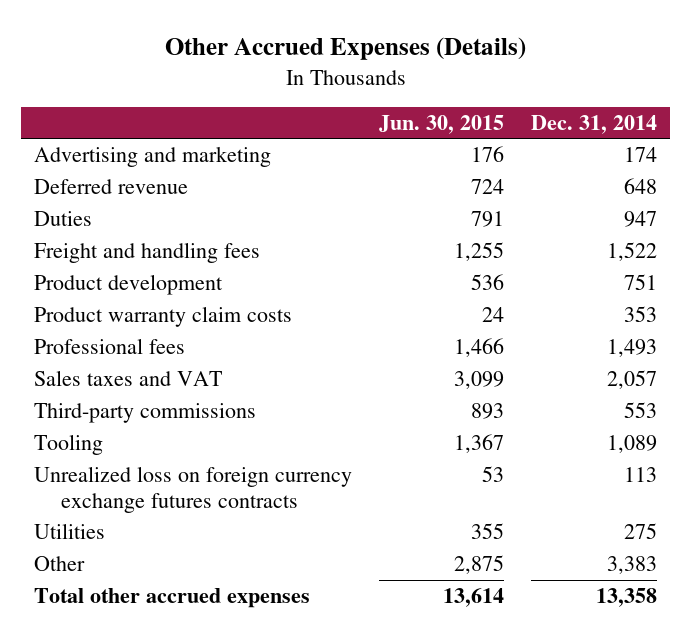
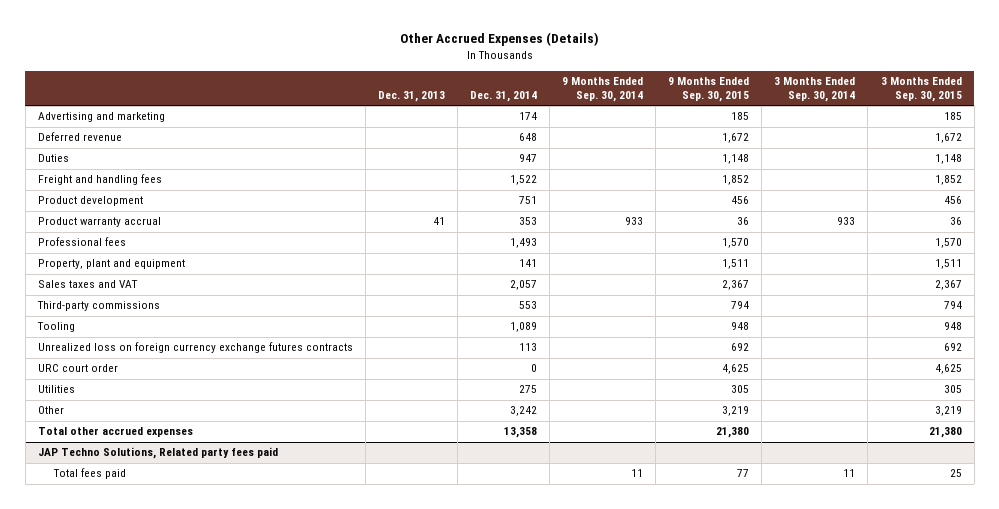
[379,114,505,134] Jun. 30, 2015 -> none
none -> [377,91,445,103] Dec. 31, 2013
none -> [562,77,644,103] 9 Months Ended Sep. 30, 2014
none -> [668,77,750,103] 9 Months Ended Sep. 30, 2015
none -> [774,77,856,103] 3 Months Ended Sep. 30, 2014
none -> [880,77,962,103] 3 Months Ended Sep. 30, 2015
[34,306,293,328] Product warranty claim costs -> [37,217,161,228] Product warranty accrual
none -> [37,259,185,270] Property, plant and equipment
none -> [37,364,118,373] URC court order
[607,556,658,575] 3,383 -> [509,406,537,417] 3,242
none -> [37,447,278,460] JAP Techno Solutions, Related party fees paid
none -> [53,468,127,480] Total fees paid

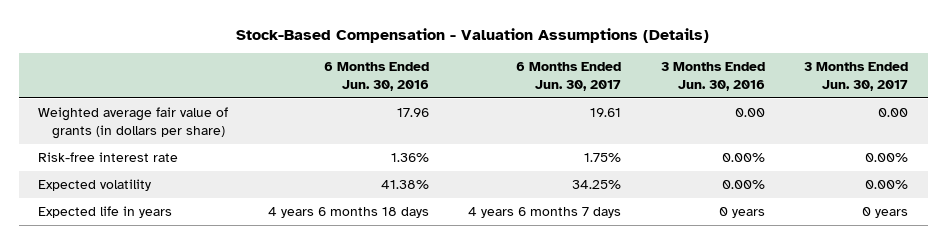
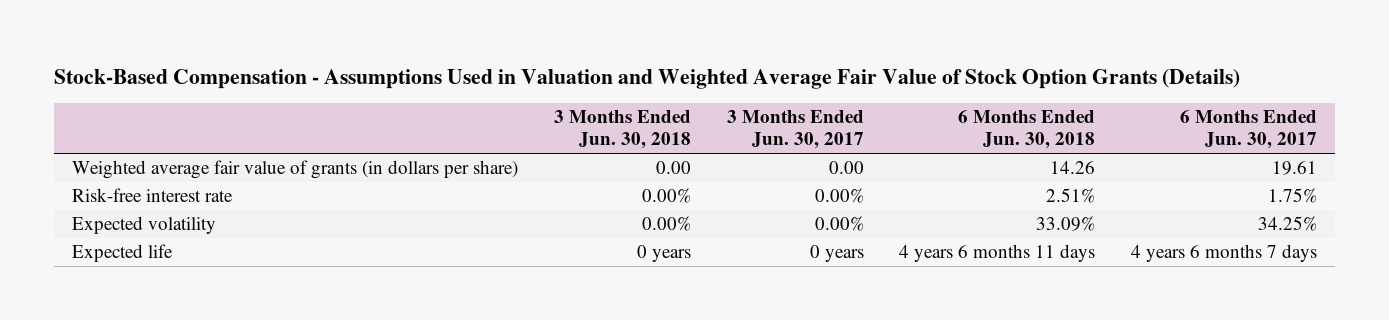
[236,27,710,43] Stock-Based Compensation - Valuation Assumptions (Details) -> [54,68,1241,89] Stock-Based Compensation - Assumptions Used in Valuation and Weighted Average Fair Value of Stock Option Grants (Details)
[323,62,429,92] 6 Months Ended Jun. 30, 2016 -> none
[660,62,765,92] 3 Months Ended Jun. 30, 2016 -> none
none -> [553,109,691,150] 3 Months Ended Jun. 30, 2018
none -> [958,109,1096,150] 6 Months Ended Jun. 30, 2018
[38,206,173,219] Expected life in years -> [72,244,174,263] Expected life

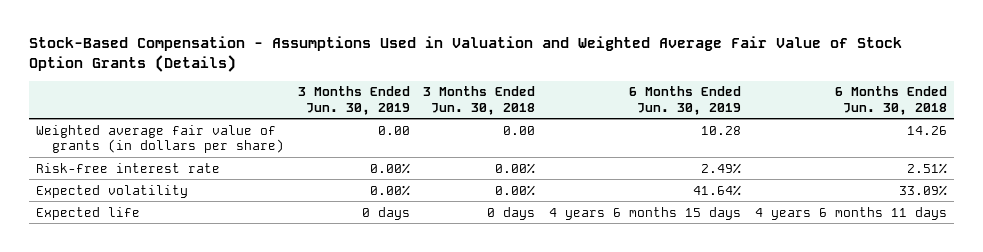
[726,109,864,150] 3 Months Ended Jun. 30, 2017 -> none
[1180,109,1318,150] 6 Months Ended Jun. 30, 2017 -> none
none -> [297,86,410,115] 3 Months Ended Jun. 30, 2019
none -> [629,86,742,115] 6 Months Ended Jun. 30, 2019
[636,245,691,263] 0 years -> [487,206,536,220] 0 days

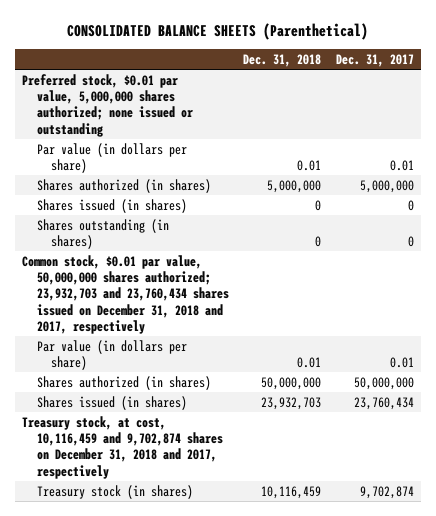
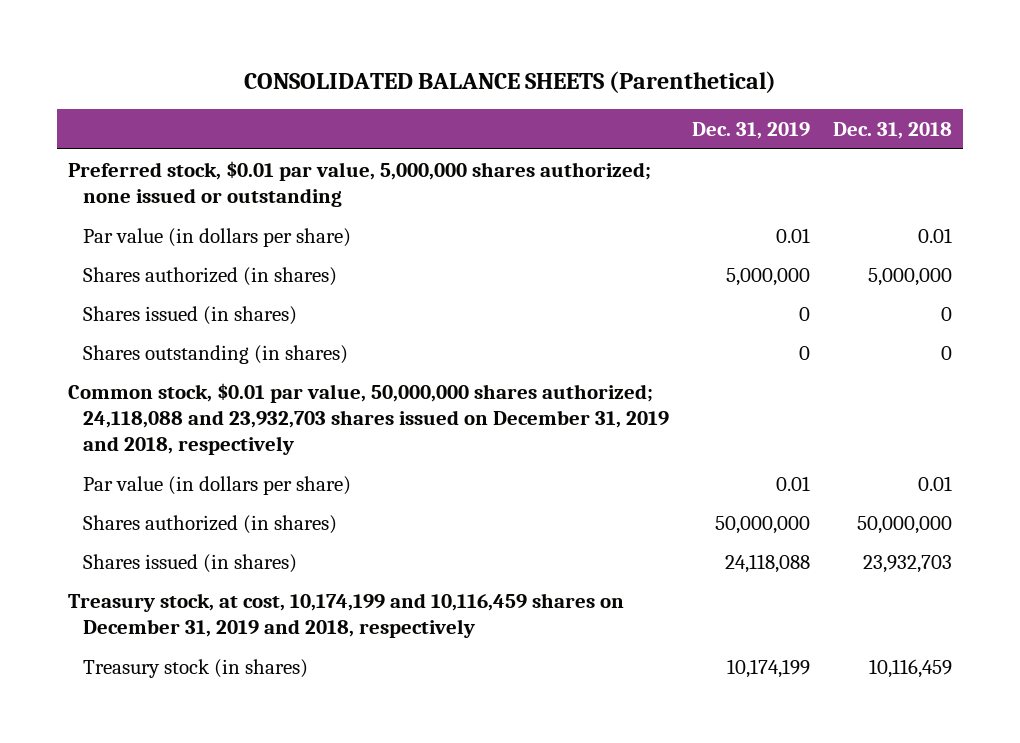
[335,54,414,68] Dec. 31, 2017 -> none
none -> [691,121,810,139] Dec. 31, 2019
[21,254,229,335] Common stock, $0.01 par value, 50,000,000 shares authorized; 23,932,703 and 23,760,434 shares issued on December 31, 2018 and 2017, respectively -> [68,382,669,456] Common stock, $0.01 par value, 50,000,000 shares authorized; 24,118,088 and 23,932,703 shares issued on December 31, 2019 and 2018, respectively
[21,415,223,479] Treasury stock, at cost, 10,116,459 and 9,702,874 shares on December 31, 2018 and 2017, respectively -> [68,592,625,639] Treasury stock, at cost, 10,174,199 and 10,116,459 shares on December 31, 2019 and 2018, respectively

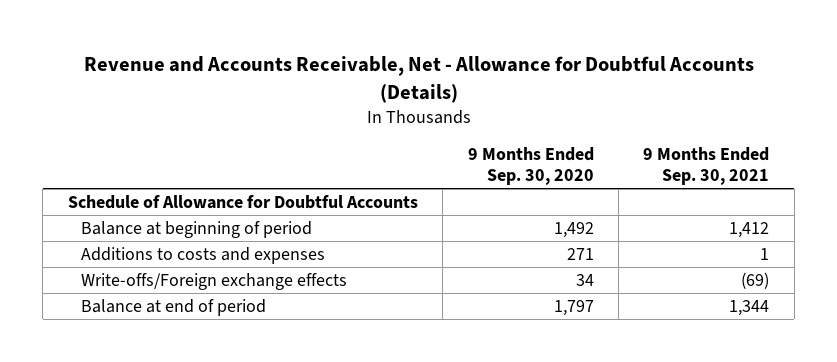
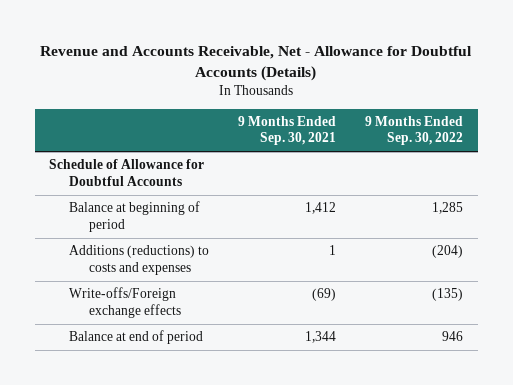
[467,147,594,186] 9 Months Ended Sep. 30, 2020 -> none
none -> [365,115,464,146] 9 Months Ended Sep. 30, 2022
[81,246,326,264] Additions to costs and expenses -> [69,245,210,275] Additions (reductions) to costs and expenses

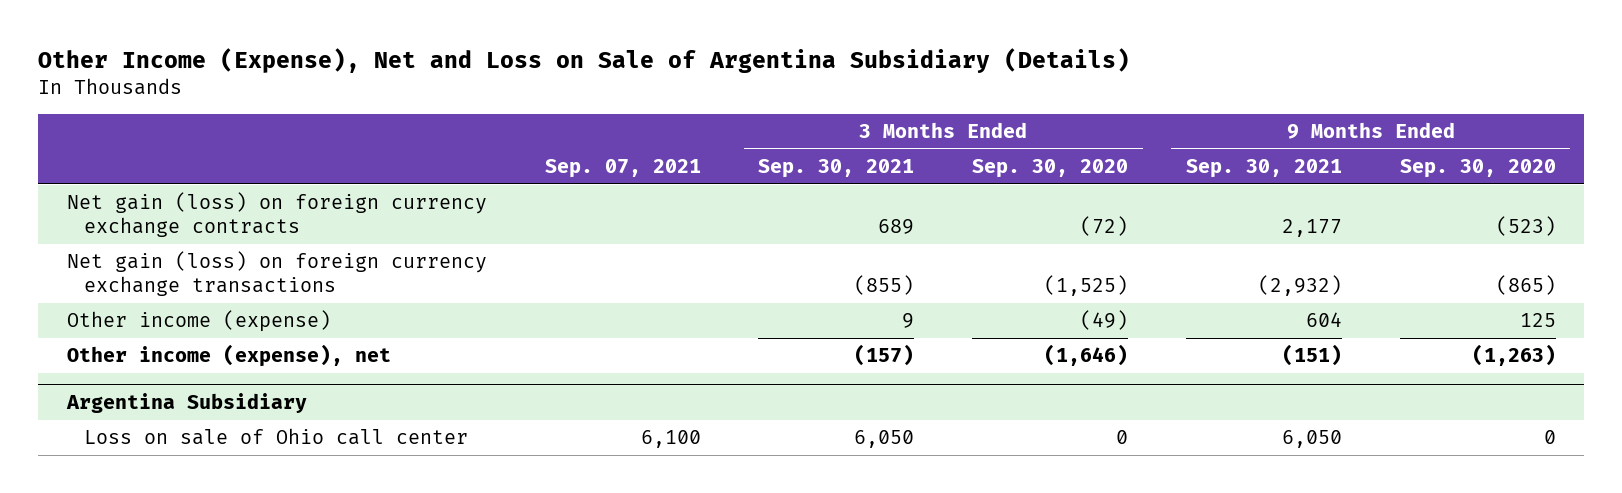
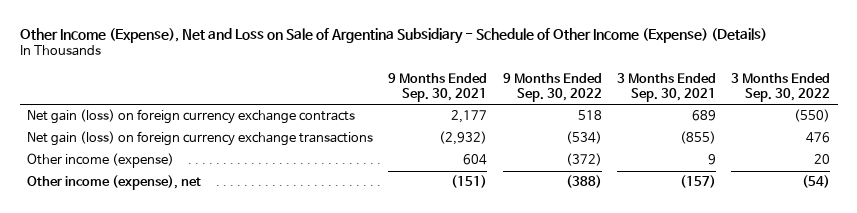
[38,48,1131,74] Other Income (Expense), Net and Loss on Sale of Argentina Subsidiary (Details) -> [19,27,767,44] Other Income (Expense), Net and Loss on Sale of Argentina Subsidiary - Schedule of Other Income (Expense) (Details)
[544,159,701,179] Sep. 07, 2021 -> none
[972,159,1129,179] Sep. 30, 2020 -> none
[1399,159,1556,179] Sep. 30, 2020 -> none
none -> [502,72,602,102] 9 Months Ended Sep. 30, 2022
none -> [730,72,830,102] 3 Months Ended Sep. 30, 2022
[65,393,307,414] Argentina Subsidiary -> none
[83,428,468,446] Loss on sale of Ohio call center -> none

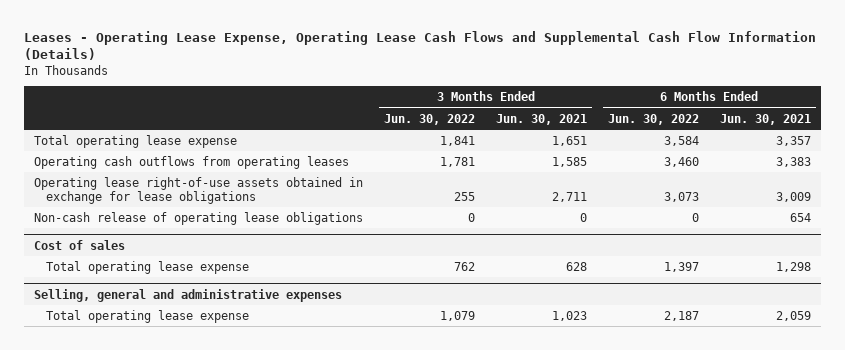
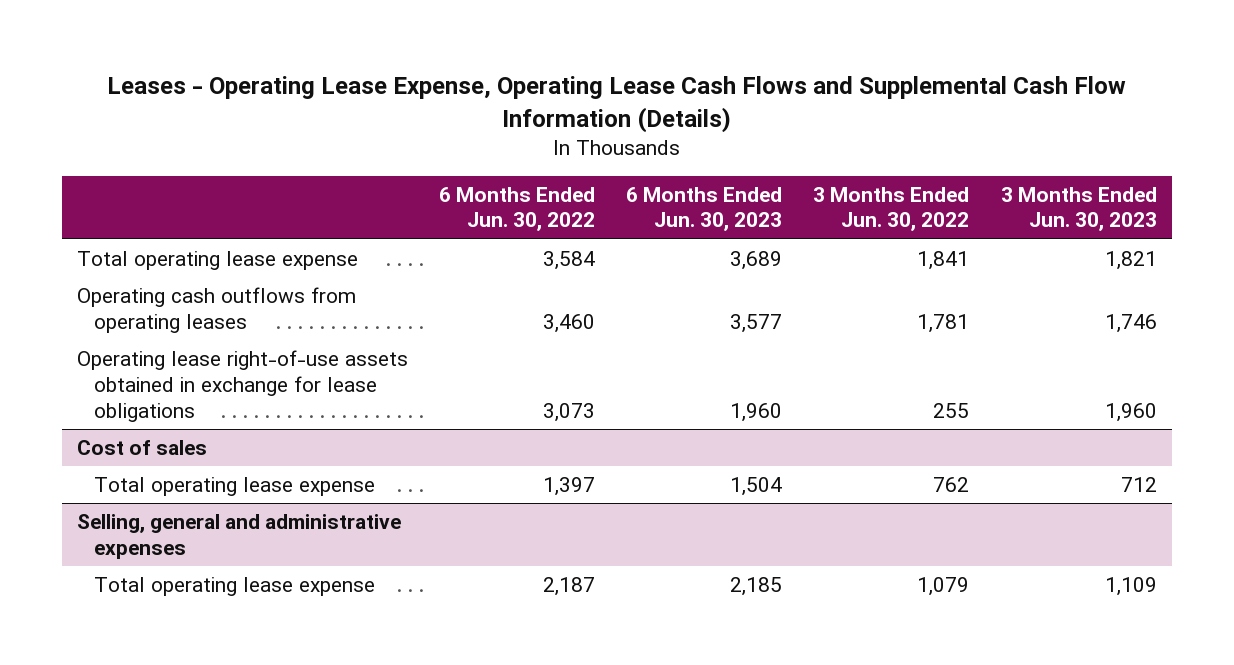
[496,113,588,125] Jun. 30, 2021 -> none
[719,113,811,125] Jun. 30, 2021 -> none
none -> [626,186,783,232] 6 Months Ended Jun. 30, 2023
none -> [1000,186,1157,232] 3 Months Ended Jun. 30, 2023
[34,211,364,225] Non-cash release of operating lease obligations -> none

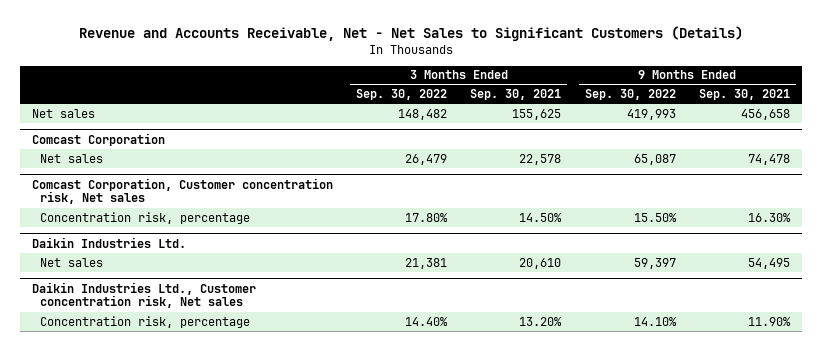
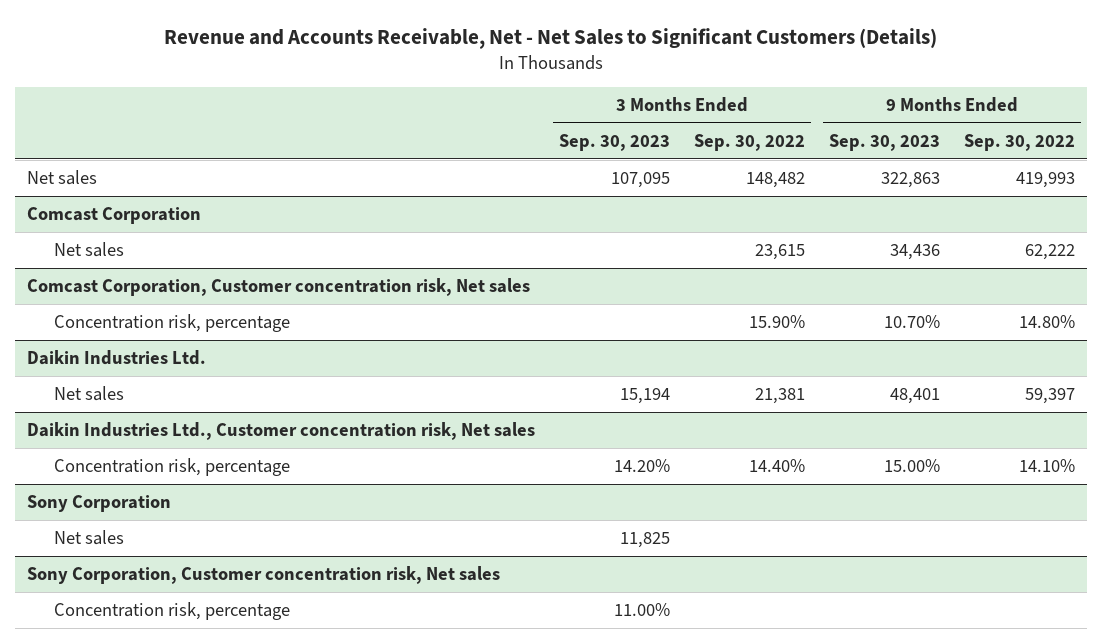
[470,88,562,100] Sep. 30, 2021 -> none
[699,88,791,100] Sep. 30, 2021 -> none
none -> [558,133,670,151] Sep. 30, 2023
none -> [829,133,941,151] Sep. 30, 2023
[405,153,448,165] 26,479 -> [755,244,806,261] 23,615
[633,153,676,165] 65,087 -> [1025,244,1076,261] 62,222
[405,212,449,222] 17.80% -> [749,315,806,329] 15.90%
[633,212,677,222] 15.50% -> [1019,315,1076,329] 14.80%
none -> [26,495,171,513] Sony Corporation
none -> [54,530,125,546] Net sales
none -> [26,566,500,585] Sony Corporation, Customer concentration risk, Net sales
none -> [54,602,291,621] Concentration risk, percentage

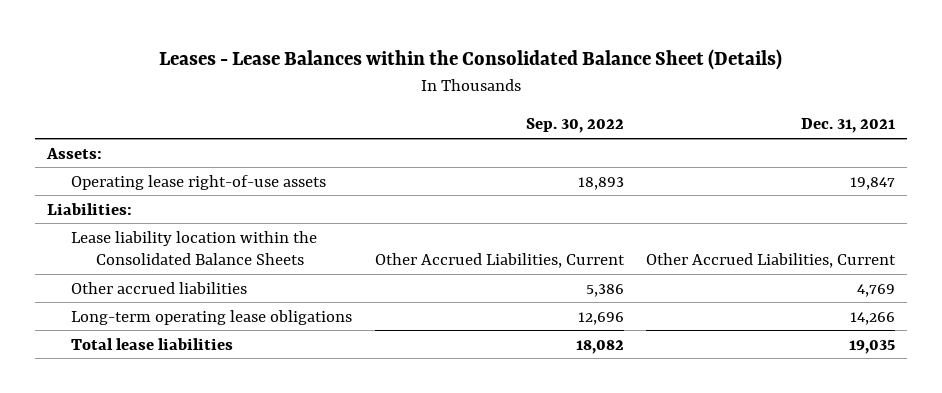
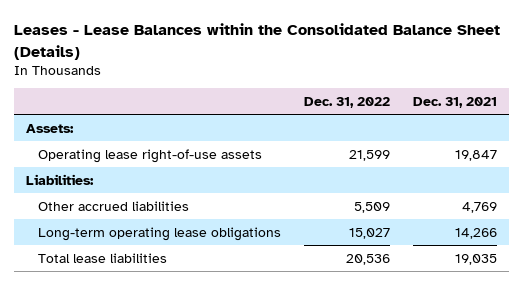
[525,118,624,134] Sep. 30, 2022 -> none
none -> [303,96,390,108] Dec. 31, 2022
[71,230,318,266] Lease liability location within the Consolidated Balance Sheets -> none

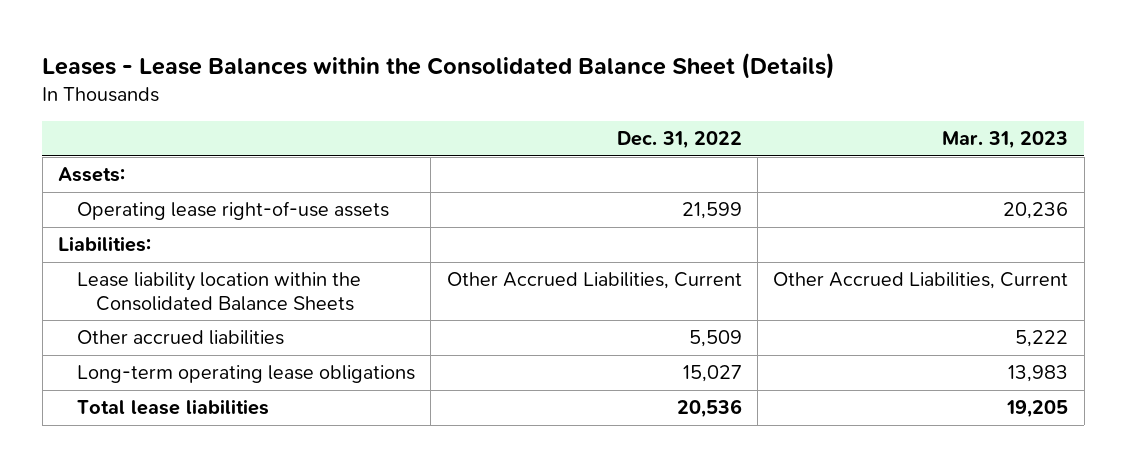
[413,96,498,108] Dec. 31, 2021 -> none
none -> [942,131,1069,150] Mar. 31, 2023
none -> [76,272,361,311] Lease liability location within the Consolidated Balance Sheets

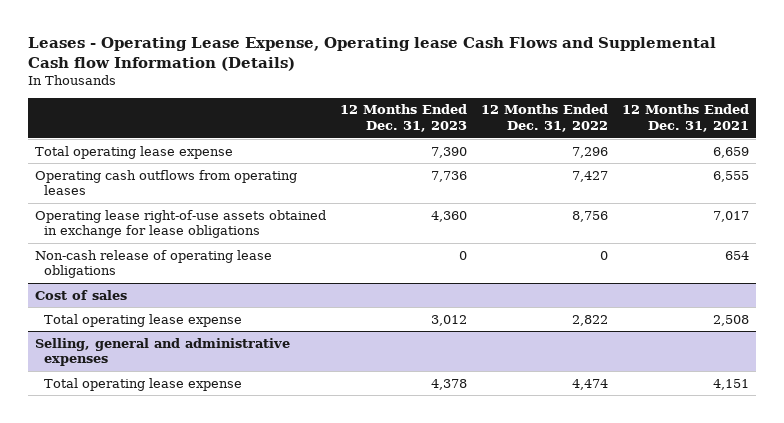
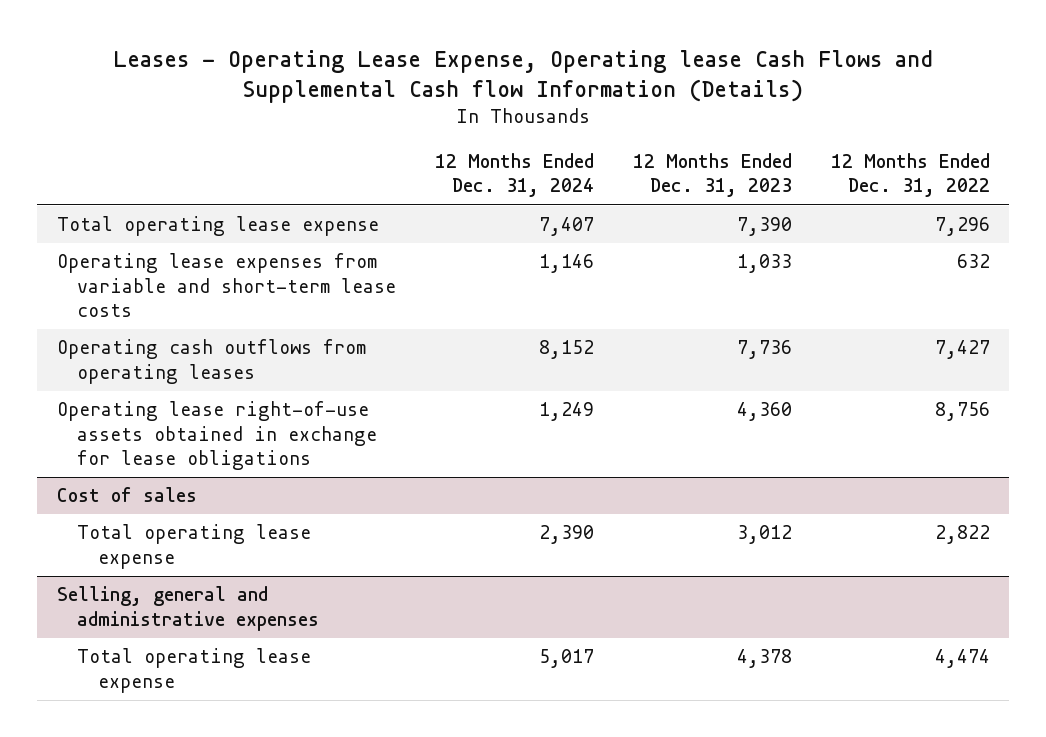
[621,104,749,133] 12 Months Ended Dec. 31, 2021 -> none
none -> [435,153,595,198] 12 Months Ended Dec. 31, 2024
none -> [56,253,397,317] Operating lease expenses from variable and short-term lease costs
[35,249,273,279] Non-cash release of operating lease obligations -> none

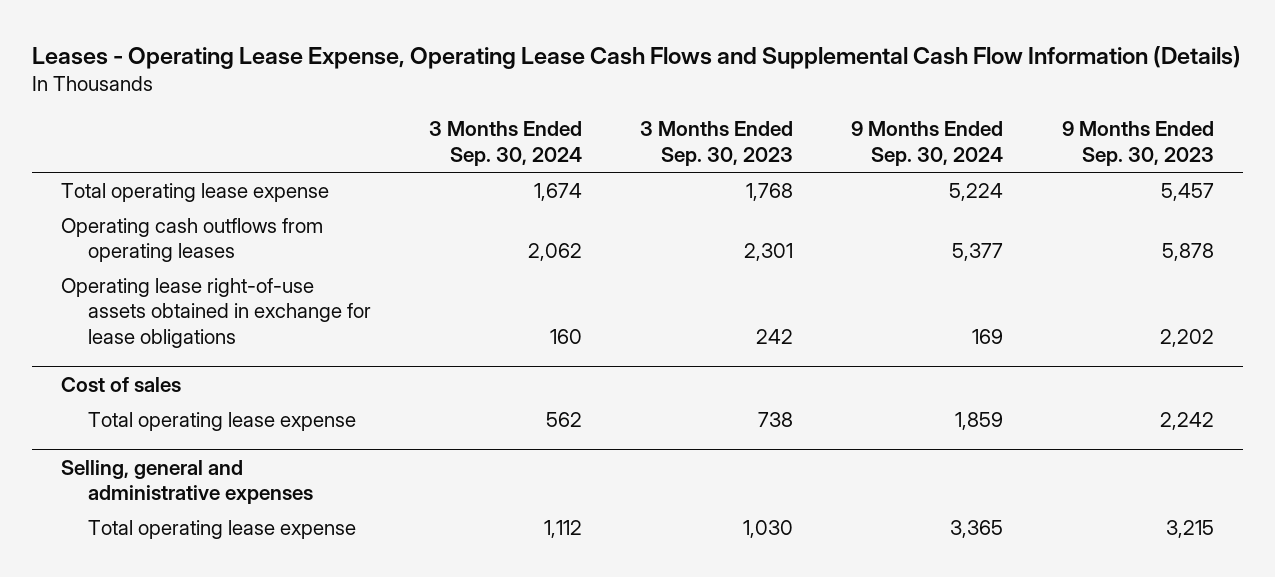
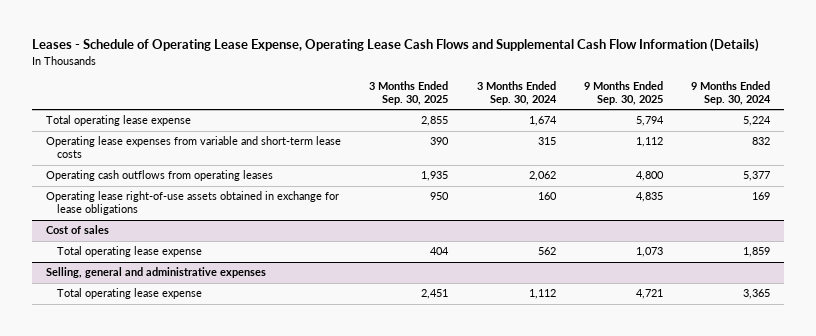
[32,45,1242,69] Leases - Operating Lease Expense, Operating Lease Cash Flows and Supplemental Cash Flow Information (Details) -> [32,38,760,53] Leases - Schedule of Operating Lease Expense, Operating Lease Cash Flows and Supplemental Cash Flow Information (Details)
[640,121,794,167] 3 Months Ended Sep. 30, 2023 -> none
[1061,121,1214,167] 9 Months Ended Sep. 30, 2023 -> none
none -> [369,81,449,106] 3 Months Ended Sep. 30, 2025
none -> [583,81,663,106] 9 Months Ended Sep. 30, 2025
none -> [46,136,342,159] Operating lease expenses from variable and short-term lease costs

